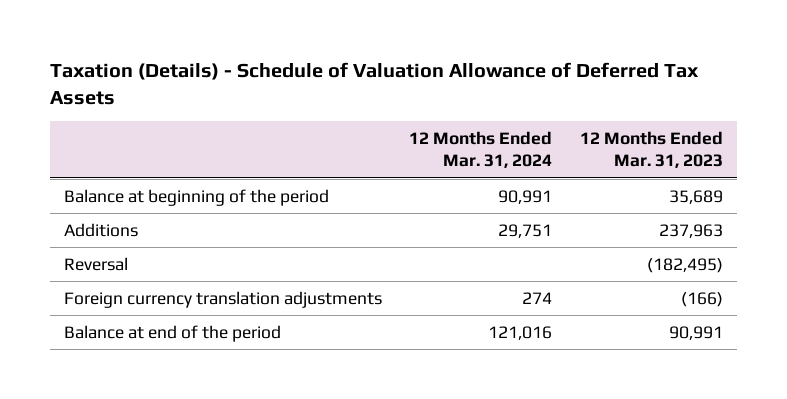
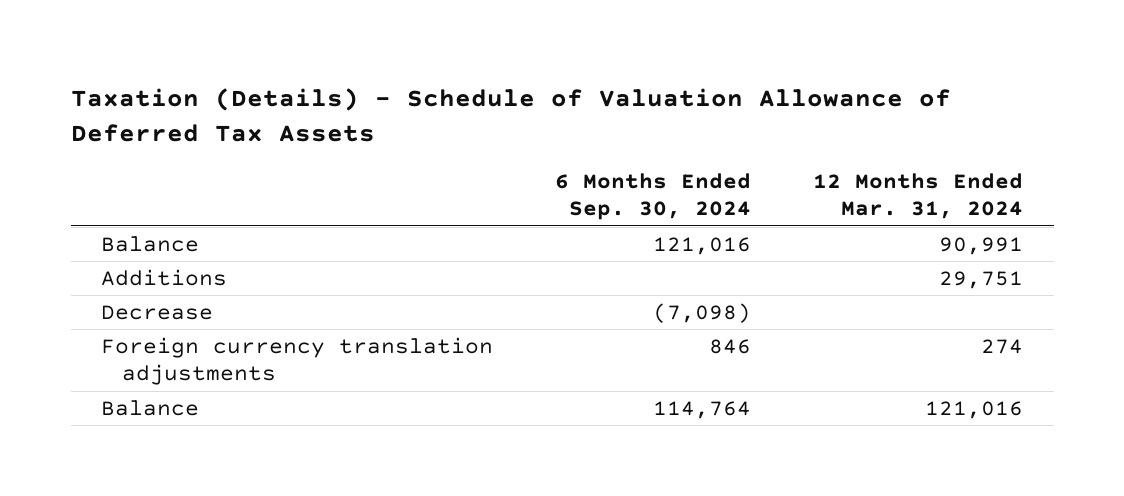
[579,130,723,169] 12 Months Ended Mar. 31, 2023 -> none
none -> [555,173,752,221] 6 Months Ended Sep. 30, 2024
[63,188,329,206] Balance at beginning of the period -> [101,235,200,252] Balance
[63,256,128,271] Reversal -> [101,304,214,320] Decrease
[63,324,281,342] Balance at end of the period -> [101,399,200,416] Balance

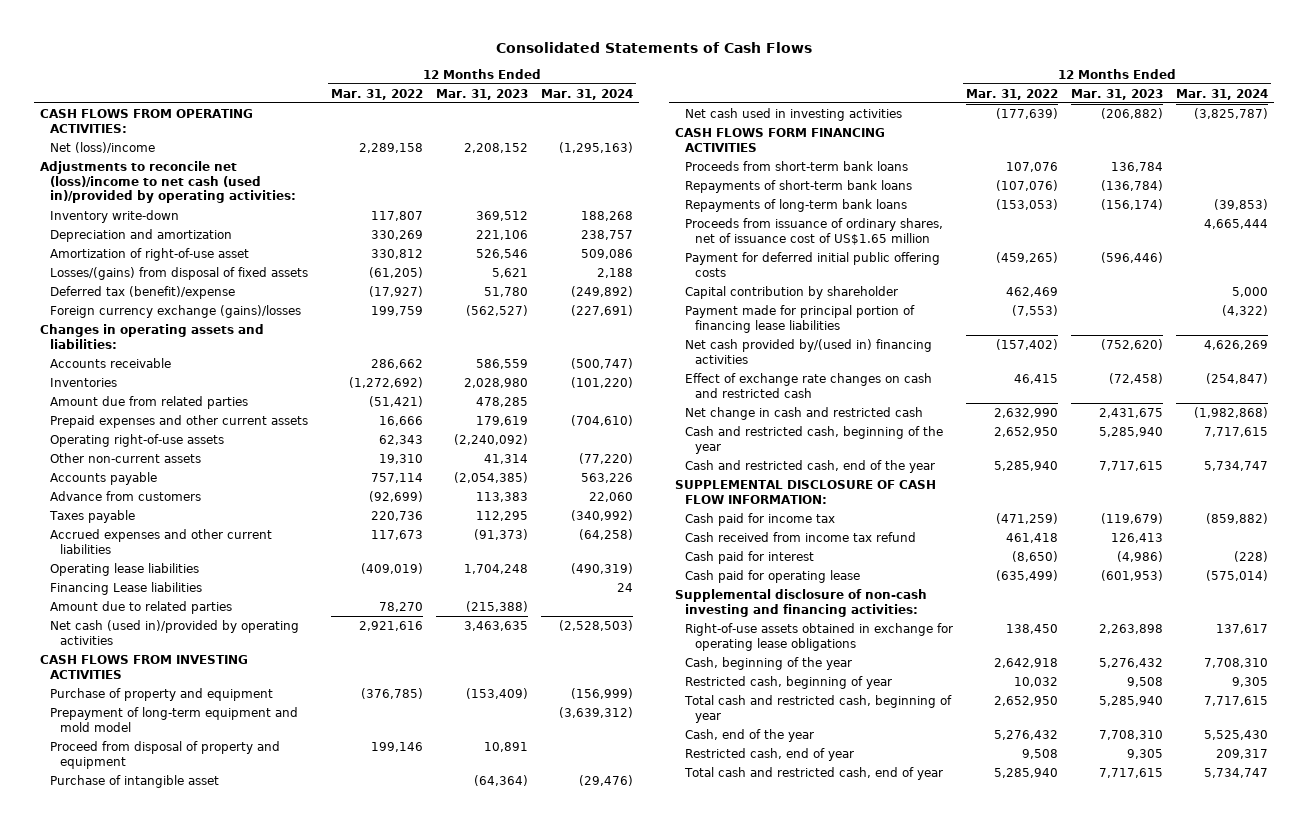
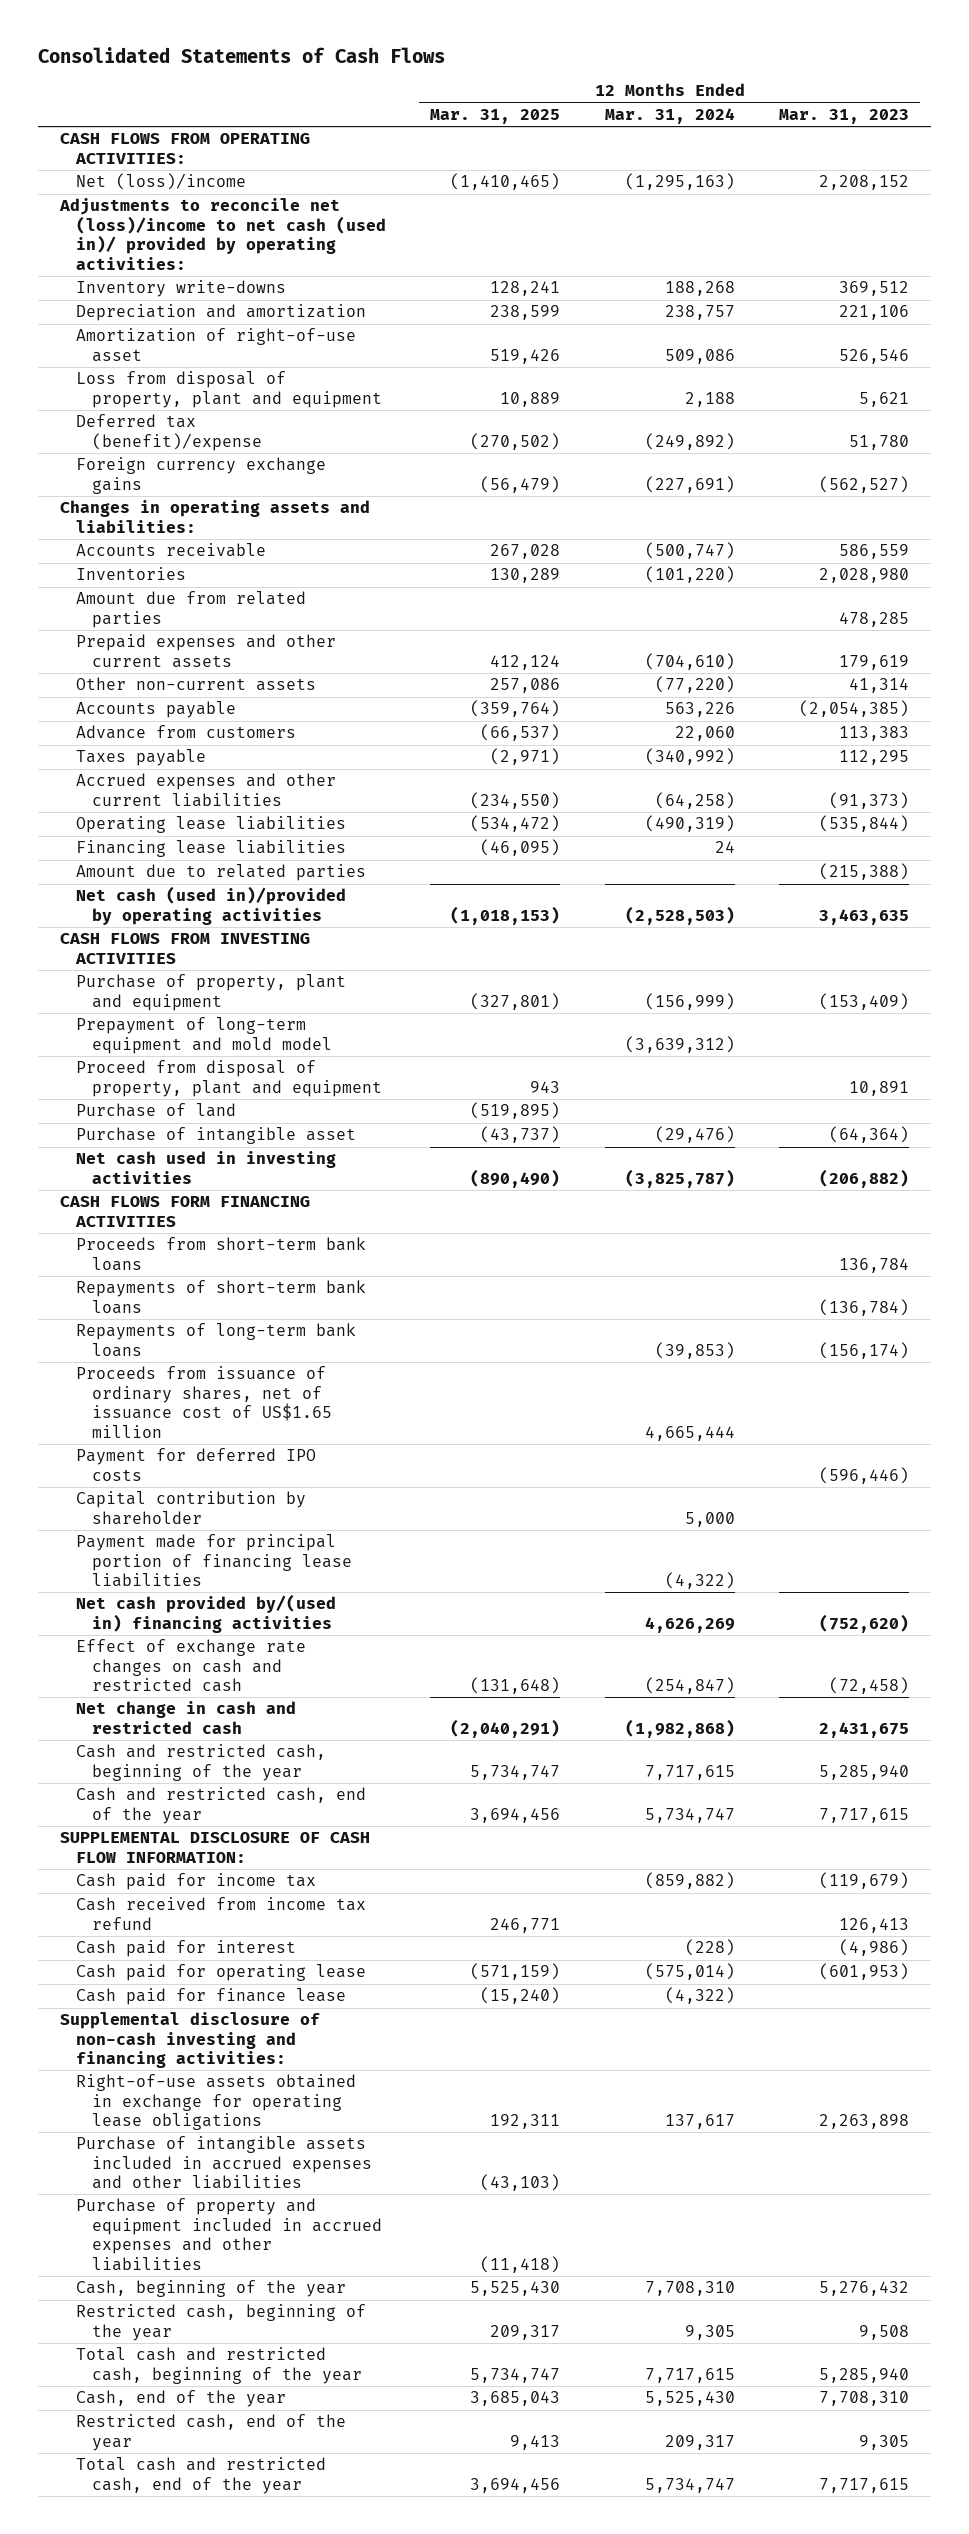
[330,88,423,100] Mar. 31, 2022 -> none
none -> [430,108,561,124] Mar. 31, 2025
[40,160,297,204] Adjustments to reconcile net (loss)/income to net cash (used in)/provided by operating activities: -> [58,198,387,270] Adjustments to reconcile net (loss)/income to net cash (used in)/ provided by operating activities:
[50,209,180,223] Inventory write-down -> [76,280,287,298] Inventory write-downs
[50,266,309,280] Losses/(gains) from disposal of fixed assets -> [76,371,383,408] Loss from disposal of property, plant and equipment
[50,304,302,318] Foreign currency exchange (gains)/losses -> [76,457,327,494] Foreign currency exchange gains
[50,433,225,447] Operating right-of-use assets -> none
[463,563,528,574] 1,704,248 -> [819,815,910,833] (535,844)
[50,581,203,595] Financing Lease liabilities -> [76,840,347,858] Financing lease liabilities
[50,687,274,701] Purchase of property and equipment -> [76,974,347,1011] Purchase of property, plant and equipment
[50,740,281,769] Proceed from disposal of property and equipment -> [76,1060,383,1097] Proceed from disposal of property, plant and equipment
none -> [76,1103,237,1118] Purchase of land
[685,251,941,277] Payment for deferred initial public offering costs -> [76,1448,317,1481] Payment for deferred IPO costs
none -> [76,1988,347,2006] Cash paid for finance lease
none -> [76,2136,373,2190] Purchase of intangible assets included in accrued expenses and other liabilities
none -> [76,2198,383,2271] Purchase of property and equipment included in accrued expenses and other liabilities
[685,675,893,689] Restricted cash, beginning of year -> [76,2304,367,2341] Restricted cash, beginning of the year
[684,694,953,723] Total cash and restricted cash, beginning of year -> [76,2347,363,2384] Total cash and restricted cash, beginning of the year
[685,747,855,761] Restricted cash, end of year -> [76,2414,347,2451] Restricted cash, end of the year
[684,766,944,780] Total cash and restricted cash, end of year -> [76,2457,327,2494] Total cash and restricted cash, end of the year

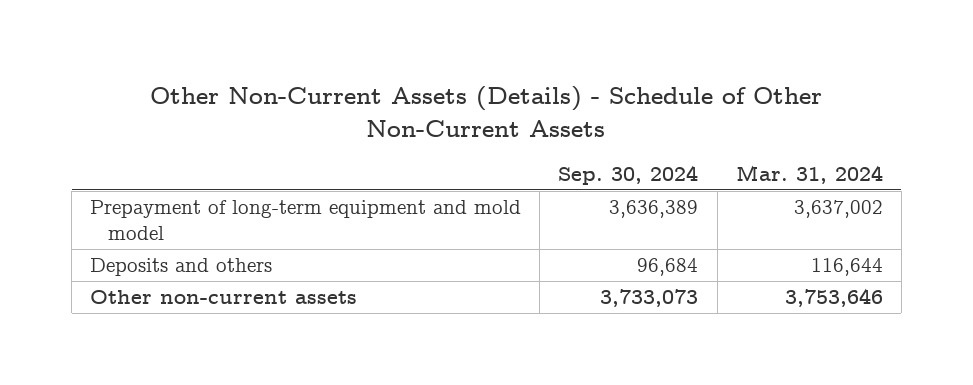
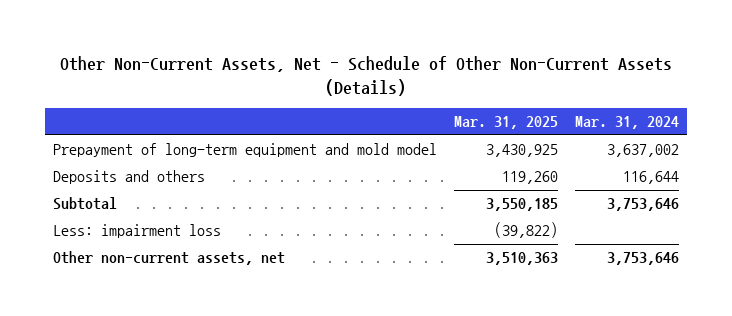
[150,86,823,137] Other Non-Current Assets (Details) - Schedule of Other Non-Current Assets -> [60,56,673,96] Other Non-Current Assets, Net - Schedule of Other Non-Current Assets (Details)
[558,164,699,185] Sep. 30, 2024 -> none
none -> [454,116,559,130] Mar. 31, 2025
none -> [53,197,118,211] Subtotal
none -> [53,224,222,239] Less: impairment loss
[90,290,358,305] Other non-current assets -> [53,251,286,266] Other non-current assets, net

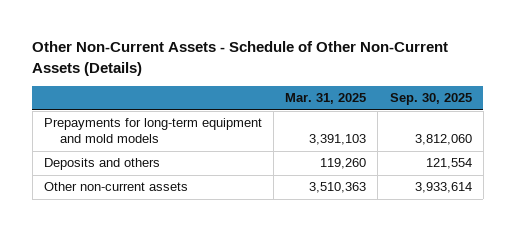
[60,56,673,96] Other Non-Current Assets, Net - Schedule of Other Non-Current Assets (Details) -> [32,41,449,76] Other Non-Current Assets - Schedule of Other Non-Current Assets (Details)
[574,116,679,130] Mar. 31, 2024 -> none
none -> [389,93,472,106] Sep. 30, 2025
[53,143,438,158] Prepayment of long-term equipment and mold model -> [43,118,262,144] Prepayments for long-term equipment and mold models
[486,144,559,158] 3,430,925 -> [309,134,367,146] 3,391,103
[53,197,118,211] Subtotal -> none
[53,224,222,239] Less: impairment loss -> none
[53,251,286,266] Other non-current assets, net -> [43,182,188,192] Other non-current assets

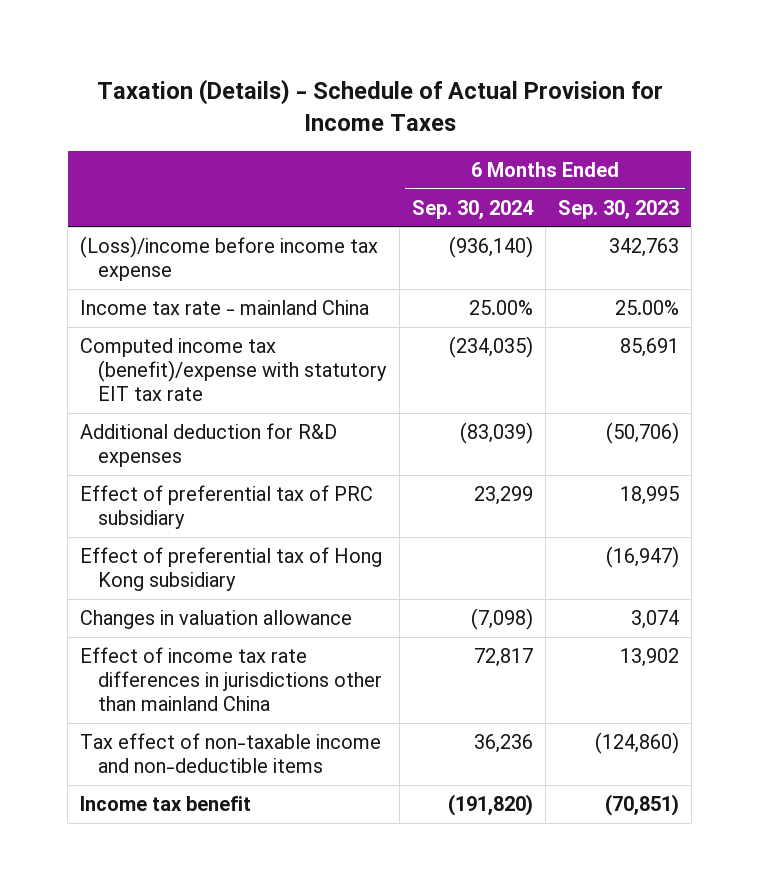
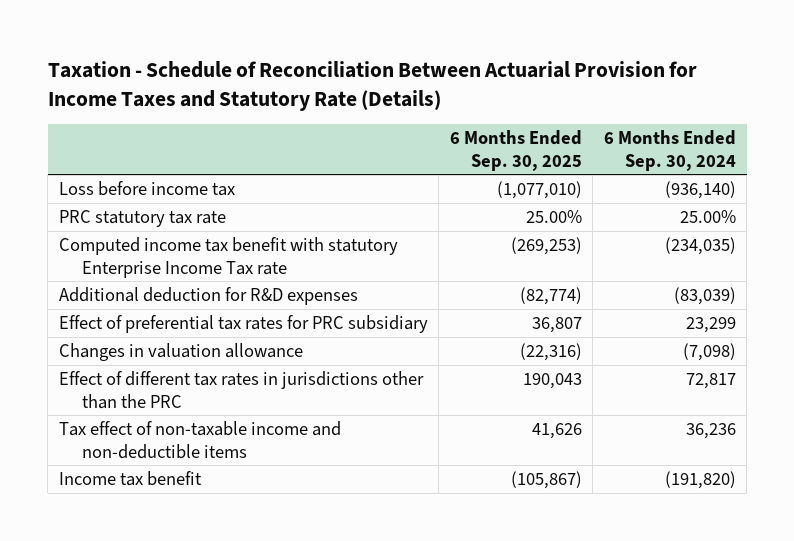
[96,79,663,131] Taxation (Details) - Schedule of Actual Provision for Income Taxes -> [47,60,697,111] Taxation - Schedule of Reconciliation Between Actuarial Provision for Income Taxes and Statutory Rate (Details)
[557,199,679,219] Sep. 30, 2023 -> none
none -> [449,130,582,171] 6 Months Ended Sep. 30, 2025
[80,300,370,316] Income tax rate - mainland China -> none
[80,236,379,282] (Loss)/income before income tax expense -> [58,180,235,196] Loss before income tax
none -> [58,209,226,227] PRC statutory tax rate
[80,338,388,402] Computed income tax (benefit)/expense with statutory EIT tax rate -> [58,236,398,278] Computed income tax benefit with statutory Enterprise Income Tax rate
[80,547,383,592] Effect of preferential tax of Hong Kong subsidiary -> none
[80,485,374,530] Effect of preferential tax of PRC subsidiary -> [58,314,428,333] Effect of preferential tax rates for PRC subsidiary
[80,647,383,712] Effect of income tax rate differences in jurisdictions other than mainland China -> [58,370,424,409] Effect of different tax rates in jurisdictions other than the PRC

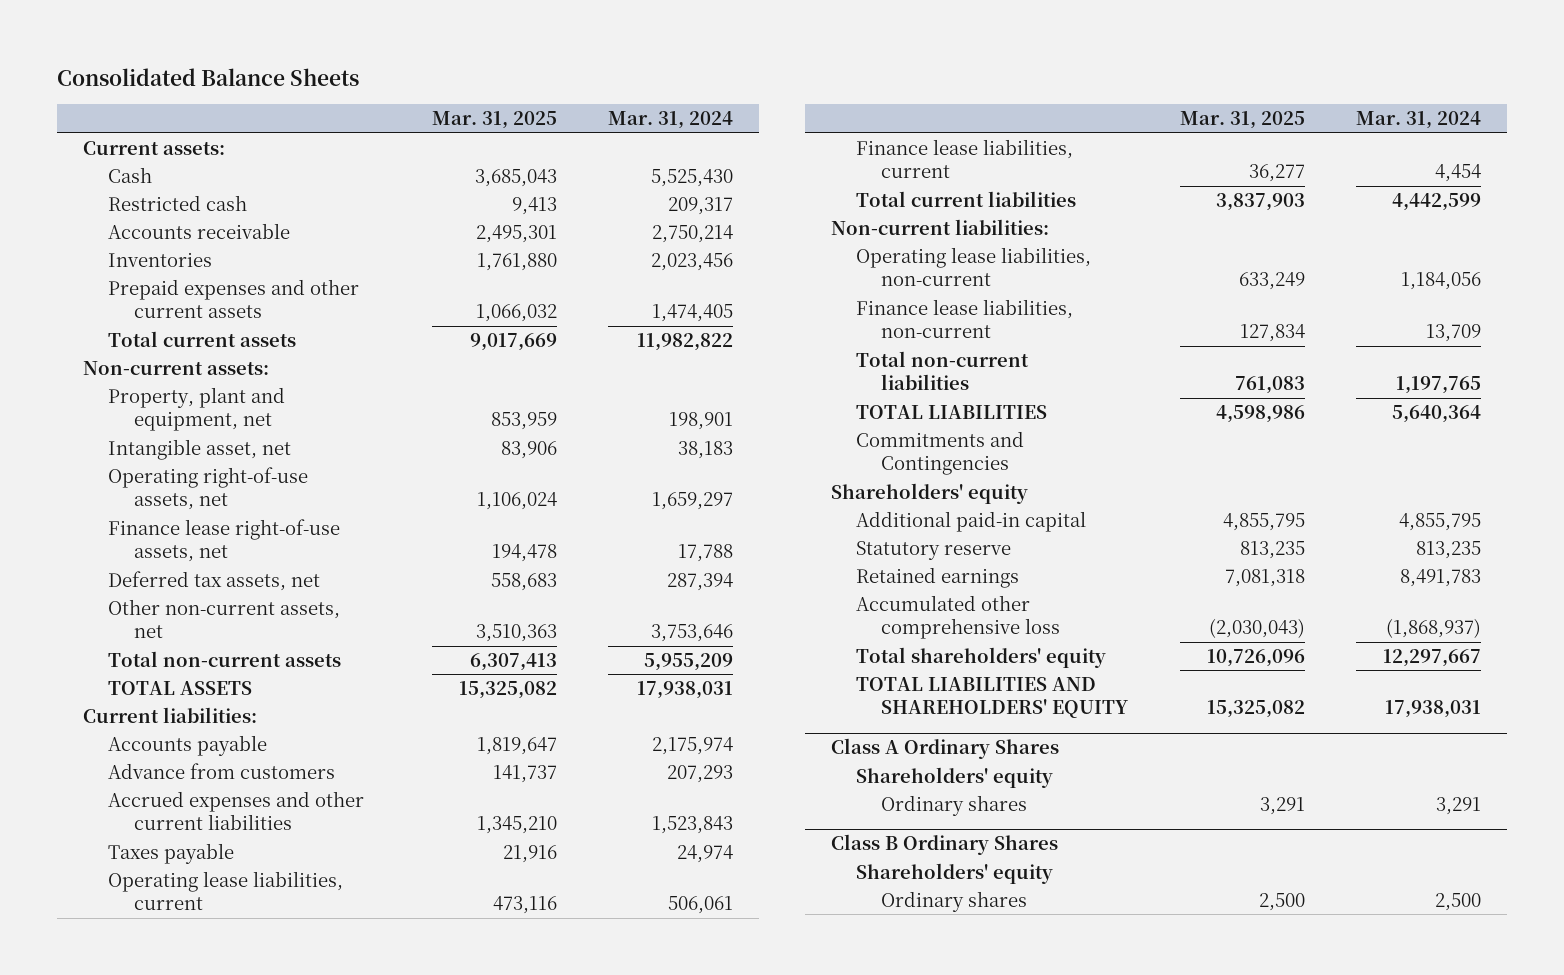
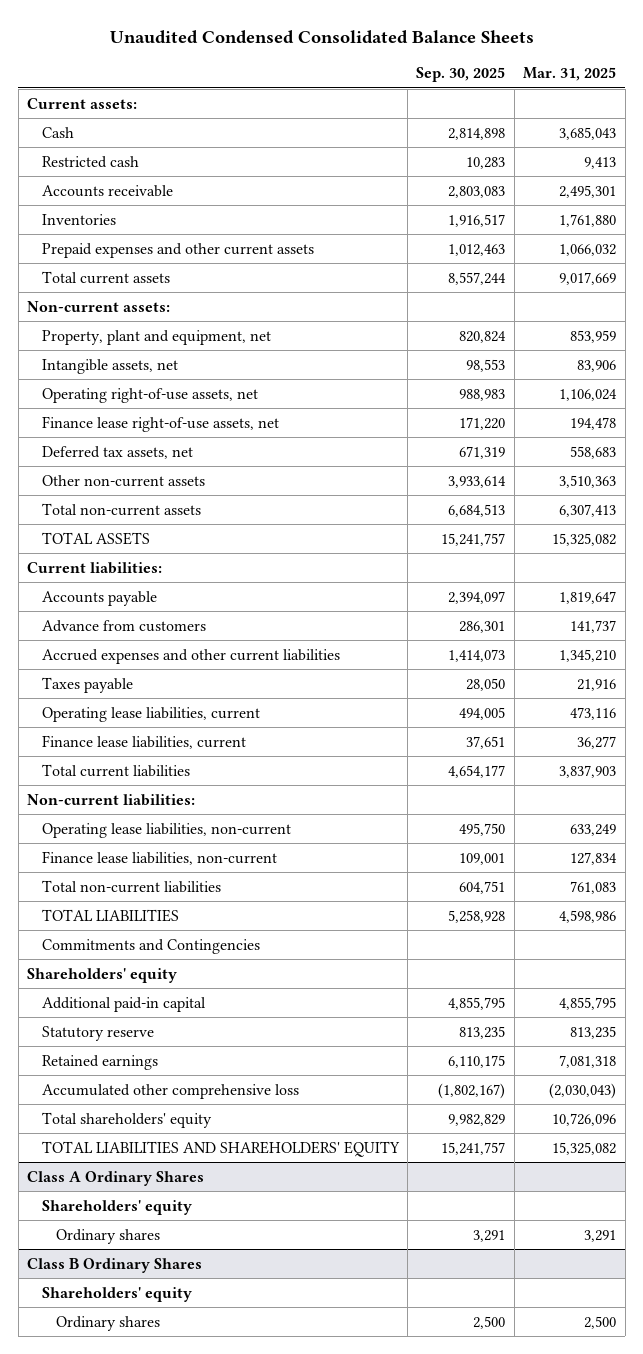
[57,67,360,86] Consolidated Balance Sheets -> [109,29,534,44] Unaudited Condensed Consolidated Balance Sheets
[608,111,734,130] Mar. 31, 2024 -> none
none -> [416,67,506,83] Sep. 30, 2025
[108,438,292,460] Intangible asset, net -> [41,358,178,374] Intangible assets, net
[108,598,341,638] Other non-current assets, net -> [41,474,205,487] Other non-current assets

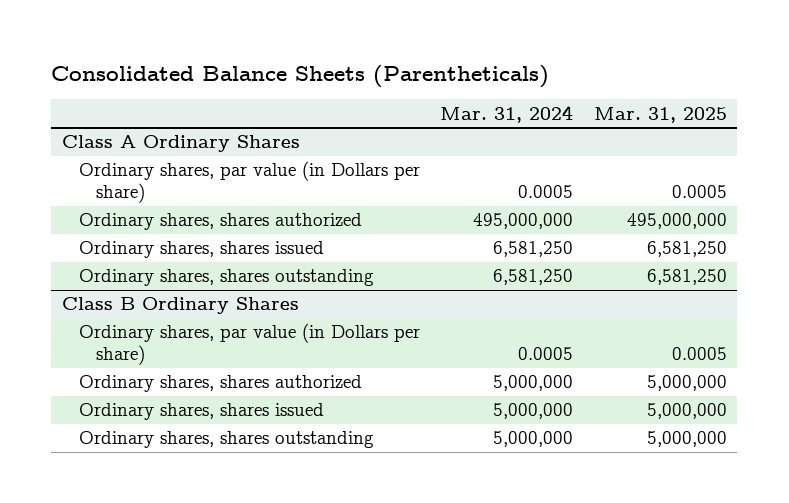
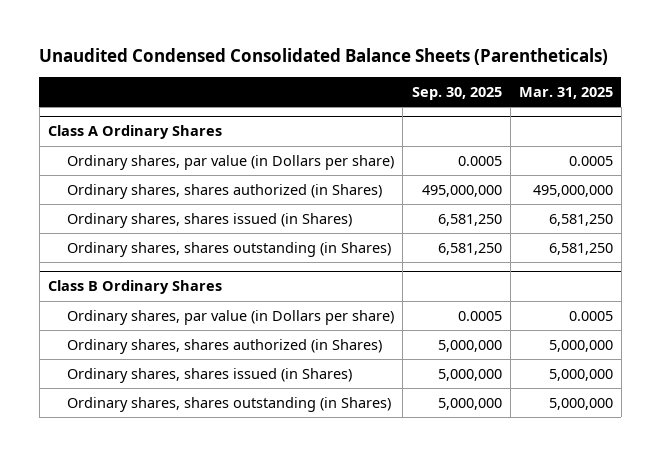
[51,64,550,88] Consolidated Balance Sheets (Parentheticals) -> [39,48,609,66] Unaudited Condensed Consolidated Balance Sheets (Parentheticals)
[440,104,574,123] Mar. 31, 2024 -> none
none -> [411,86,502,100] Sep. 30, 2025
[78,213,362,231] Ordinary shares, shares authorized -> [67,184,383,200] Ordinary shares, shares authorized (in Shares)
[78,241,324,259] Ordinary shares, shares issued -> [67,213,353,229] Ordinary shares, shares issued (in Shares)
[78,269,374,287] Ordinary shares, shares outstanding -> [67,242,392,258] Ordinary shares, shares outstanding (in Shares)
[78,375,362,393] Ordinary shares, shares authorized -> [67,339,383,355] Ordinary shares, shares authorized (in Shares)
[78,403,324,421] Ordinary shares, shares issued -> [67,368,353,384] Ordinary shares, shares issued (in Shares)
[78,431,374,449] Ordinary shares, shares outstanding -> [67,397,392,413] Ordinary shares, shares outstanding (in Shares)

